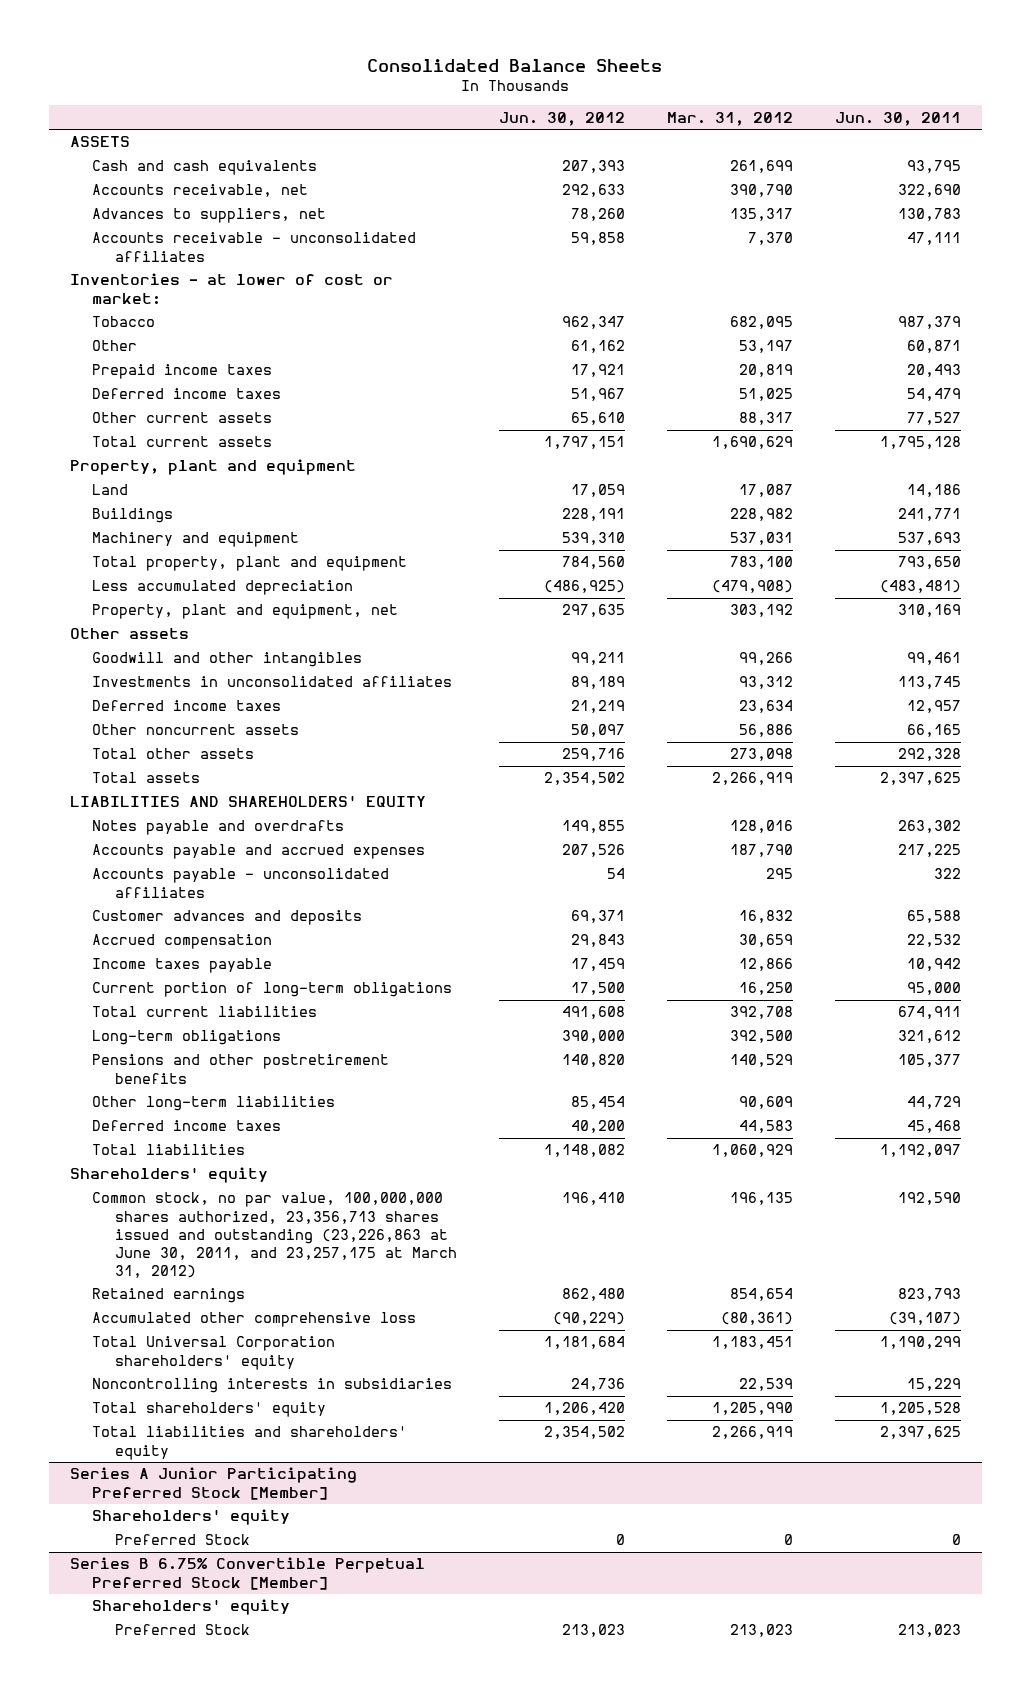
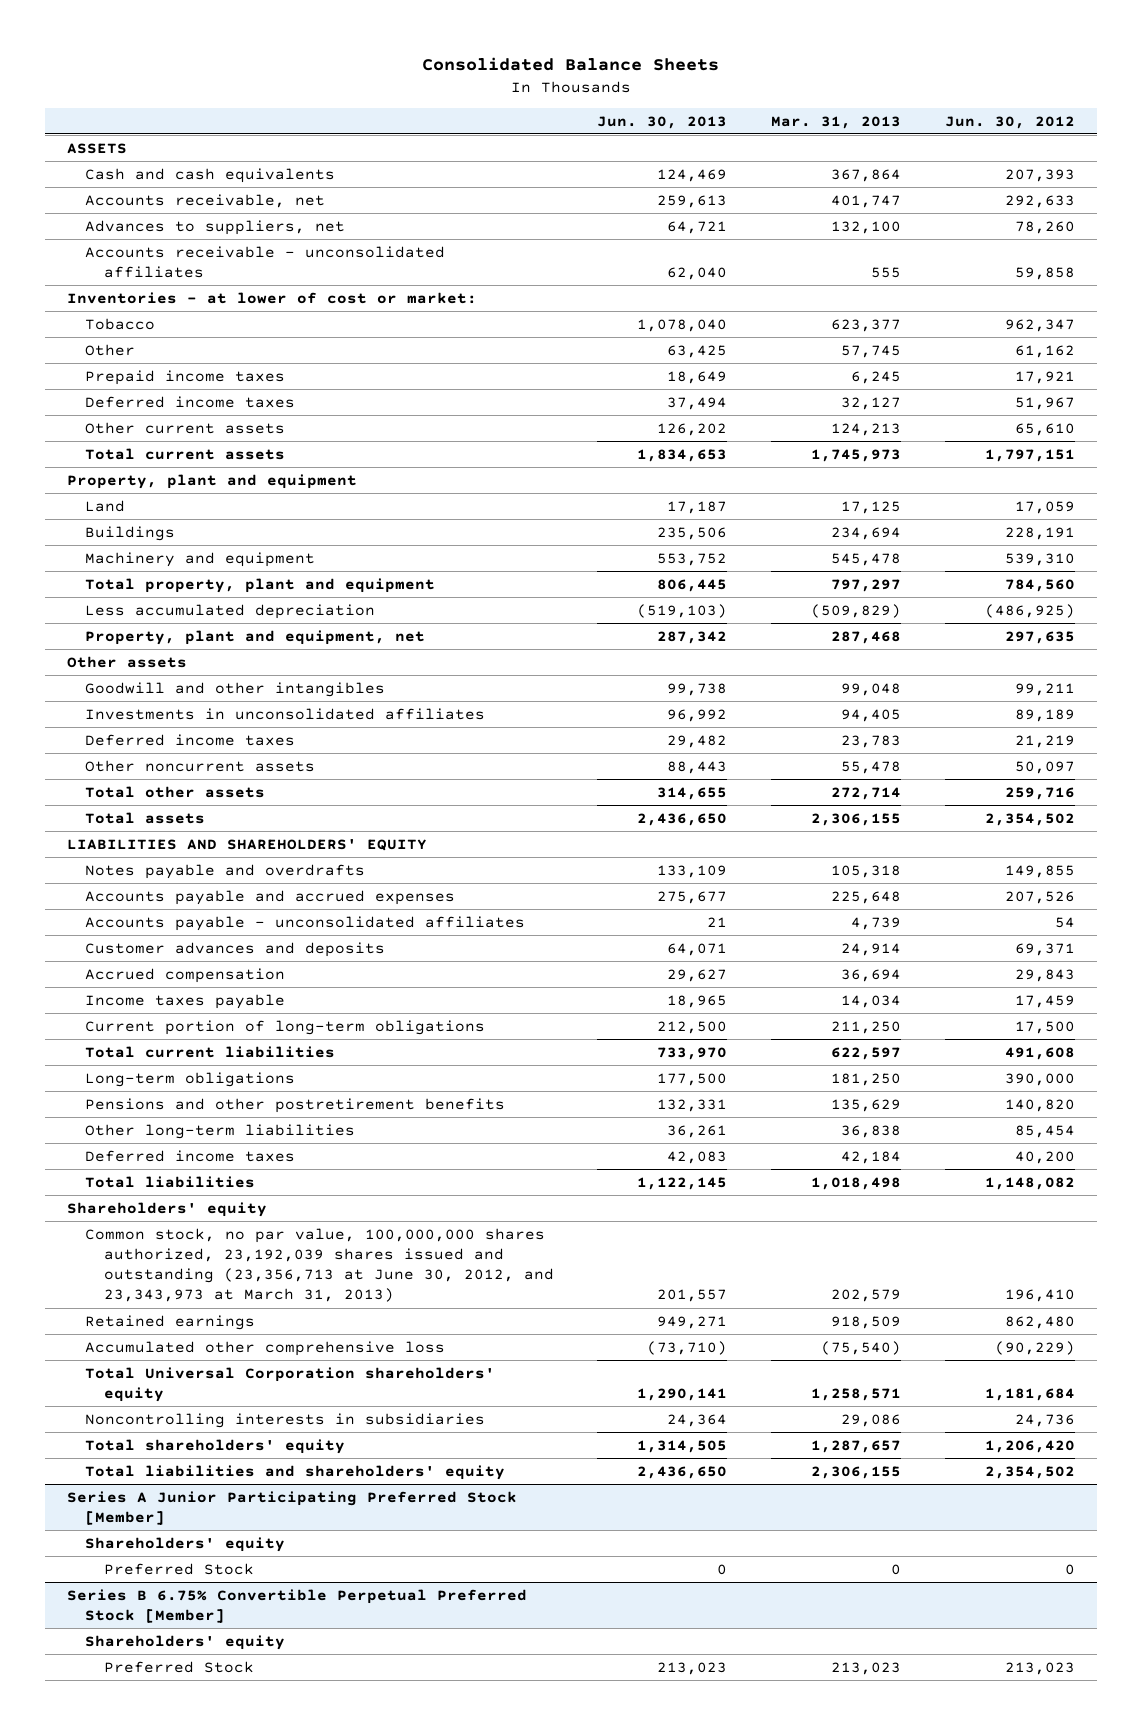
[666,111,793,126] Mar. 31, 2012 -> none
[834,111,961,126] Jun. 30, 2011 -> none
none -> [597,115,728,129] Jun. 30, 2013
none -> [771,115,902,129] Mar. 31, 2013
[92,1192,457,1278] Common stock, no par value, 100,000,000 shares authorized, 23,356,713 shares issued and outstanding (23,226,863 at June 30, 2011, and 23,257,175 at March 31, 2012) -> [85,1227,554,1303] Common stock, no par value, 100,000,000 shares authorized, 23,192,039 shares issued and outstanding (23,356,713 at June 30, 2012, and 23,343,973 at March 31, 2013)

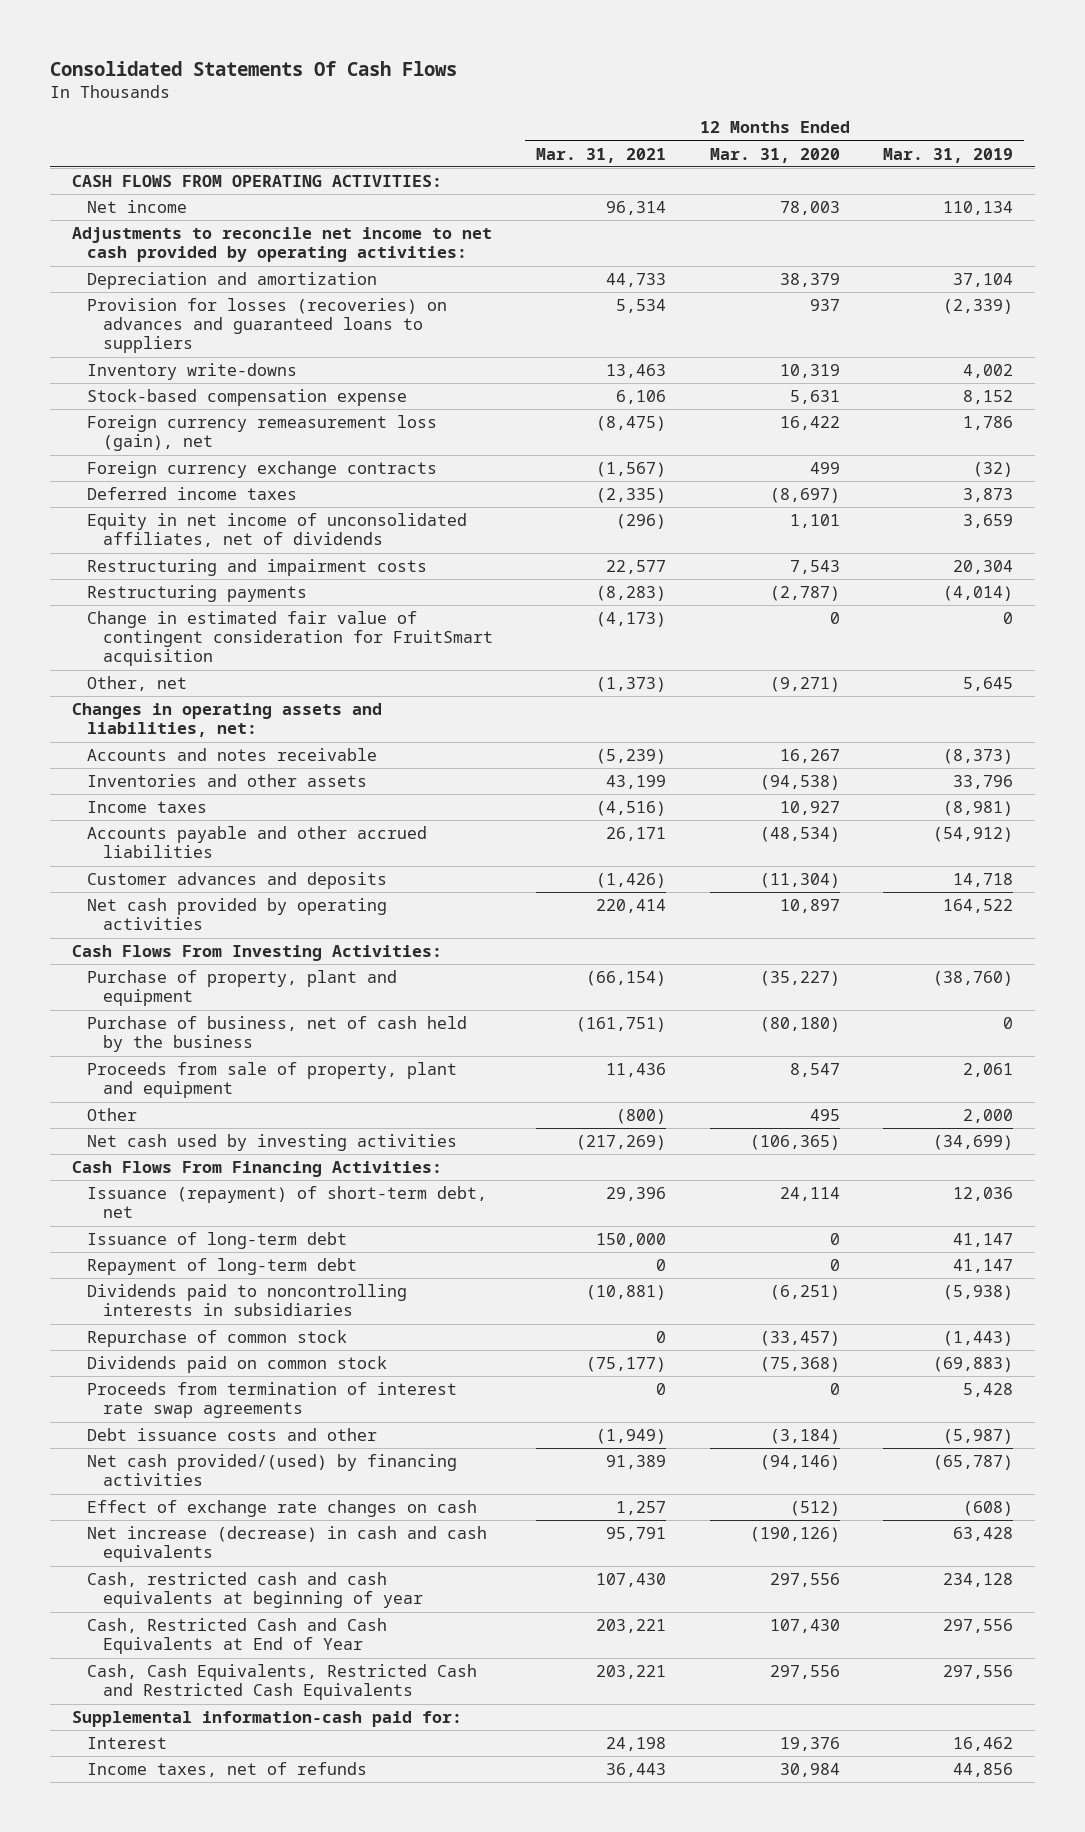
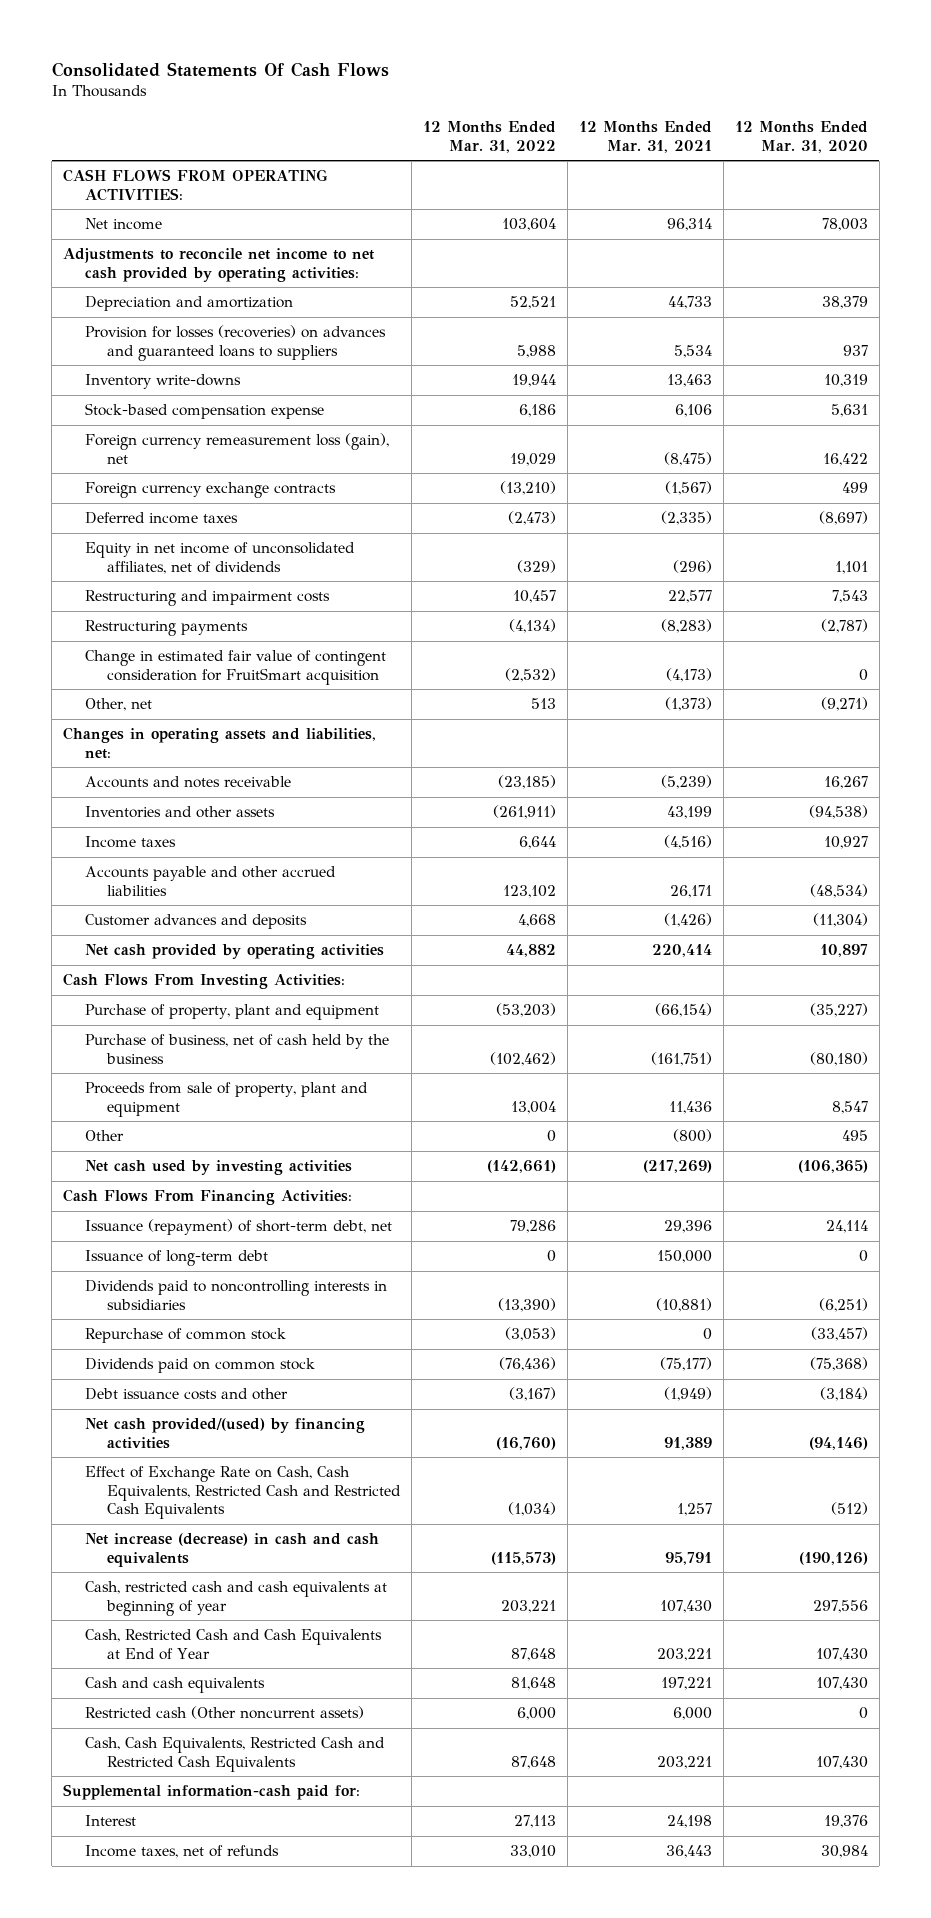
[882,147,1013,163] Mar. 31, 2019 -> none
none -> [422,121,556,153] 12 Months Ended Mar. 31, 2022
[87,1258,358,1276] Repayment of long-term debt -> none
[87,1382,458,1419] Proceeds from termination of interest rate swap agreements -> none
[87,1500,478,1518] Effect of exchange rate changes on cash -> [84,1466,401,1519] Effect of Exchange Rate on Cash, Cash Equivalents, Restricted Cash and Restricted Cash Equivalents
none -> [84,1677,265,1694] Cash and cash equivalents
none -> [84,1706,364,1720] Restricted cash (Other noncurrent assets)
[769,1665,840,1680] 297,556 -> [815,1755,868,1769] 107,430

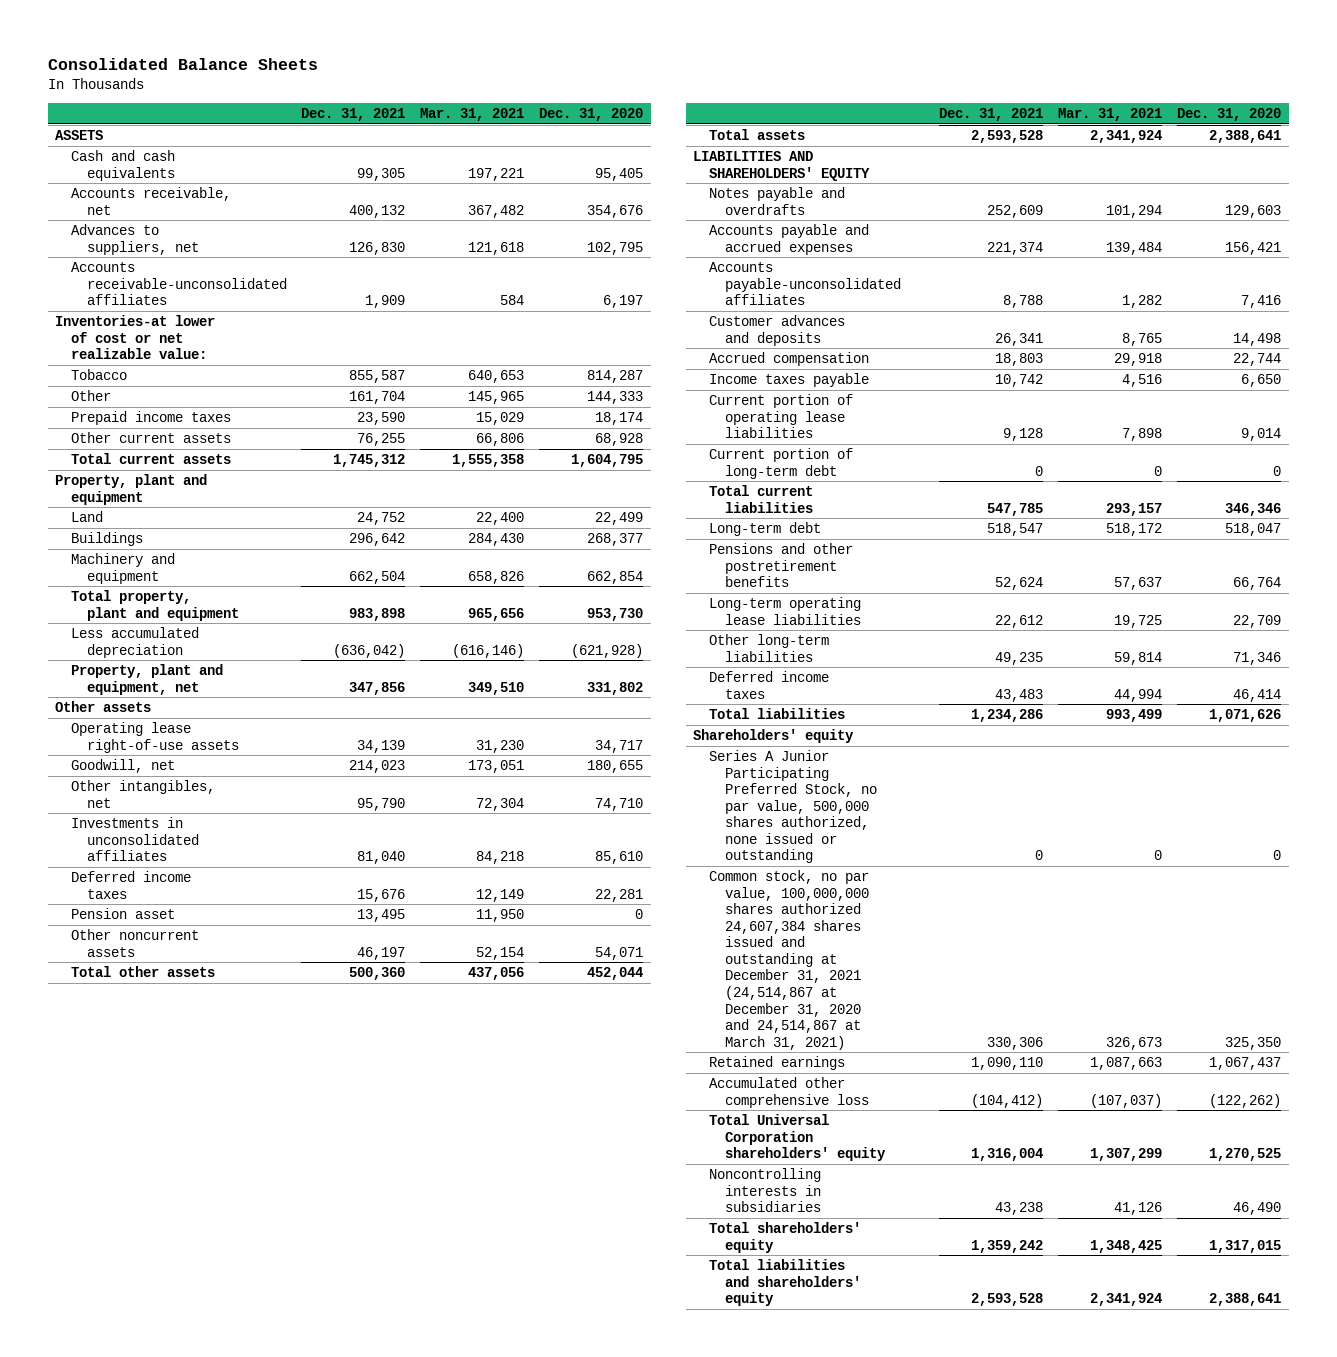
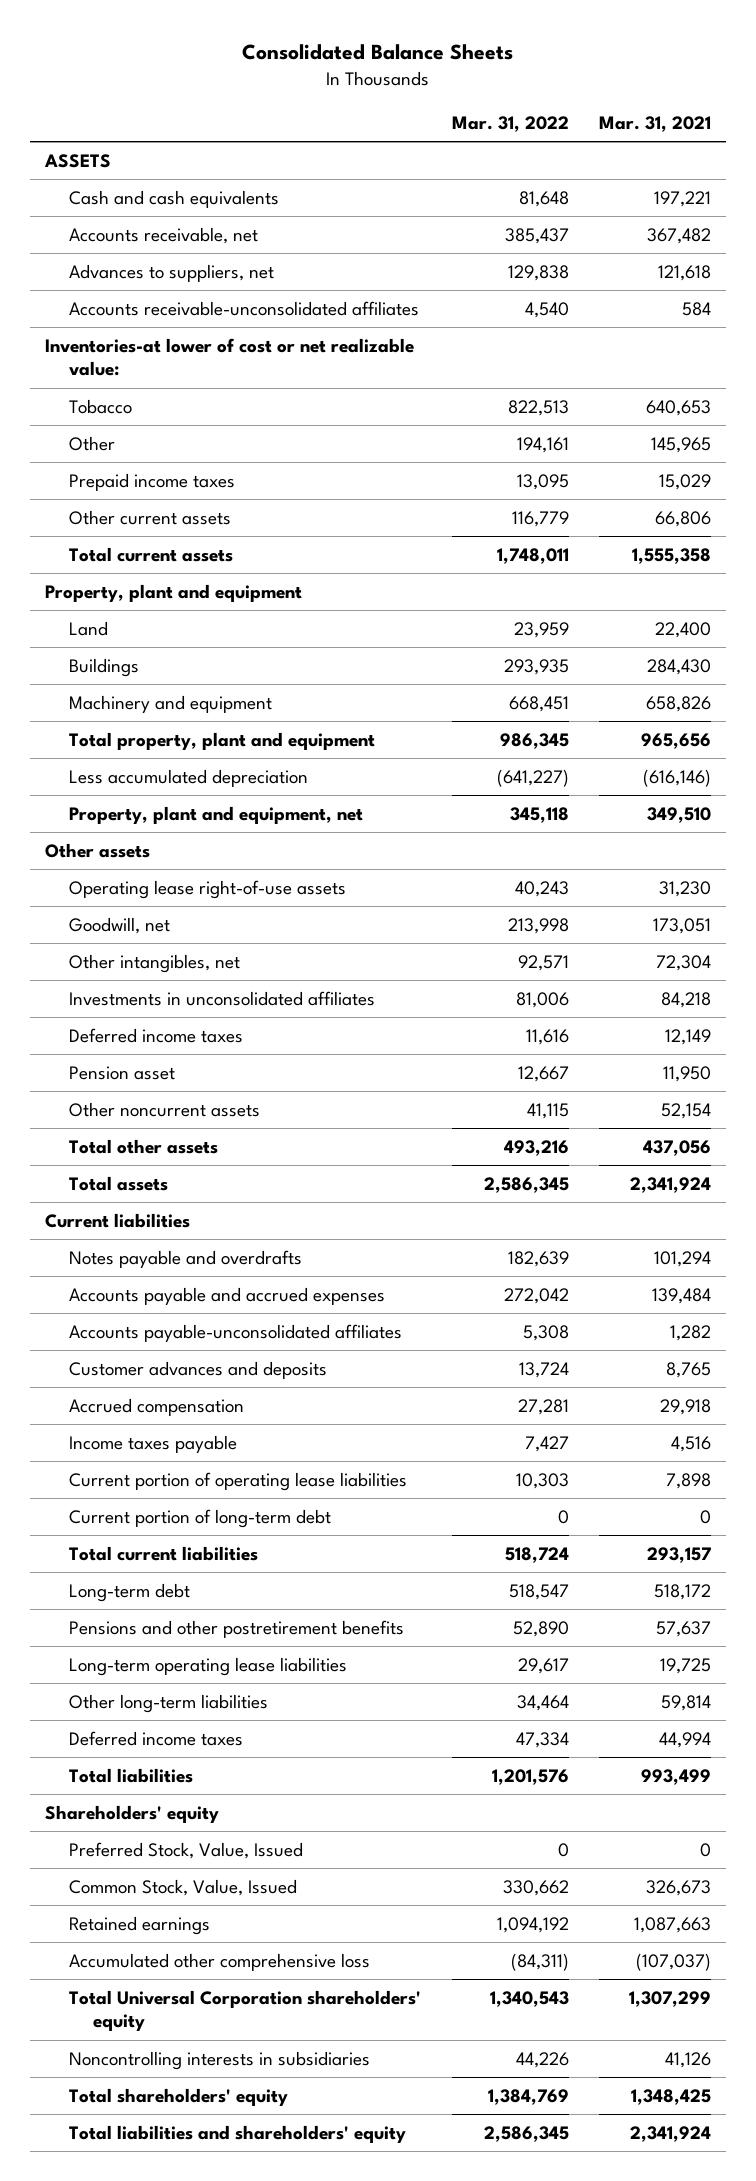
[301,108,406,122] Dec. 31, 2021 -> none
[539,108,644,122] Dec. 31, 2020 -> none
none -> [451,115,569,132] Mar. 31, 2022
[693,150,870,181] LIABILITIES AND SHAREHOLDERS' EQUITY -> none
none -> [45,1212,191,1228] Current liabilities
[708,749,877,864] Series A Junior Participating Preferred Stock, no par value, 500,000 shares authorized, none issued or outstanding -> [69,1841,304,1859] Preferred Stock, Value, Issued
[708,869,869,1050] Common stock, no par value, 100,000,000 shares authorized 24,607,384 shares issued and outstanding at December 31, 2021 (24,514,867 at December 31, 2020 and 24,514,867 at March 31, 2021) -> [69,1878,298,1896] Common Stock, Value, Issued

